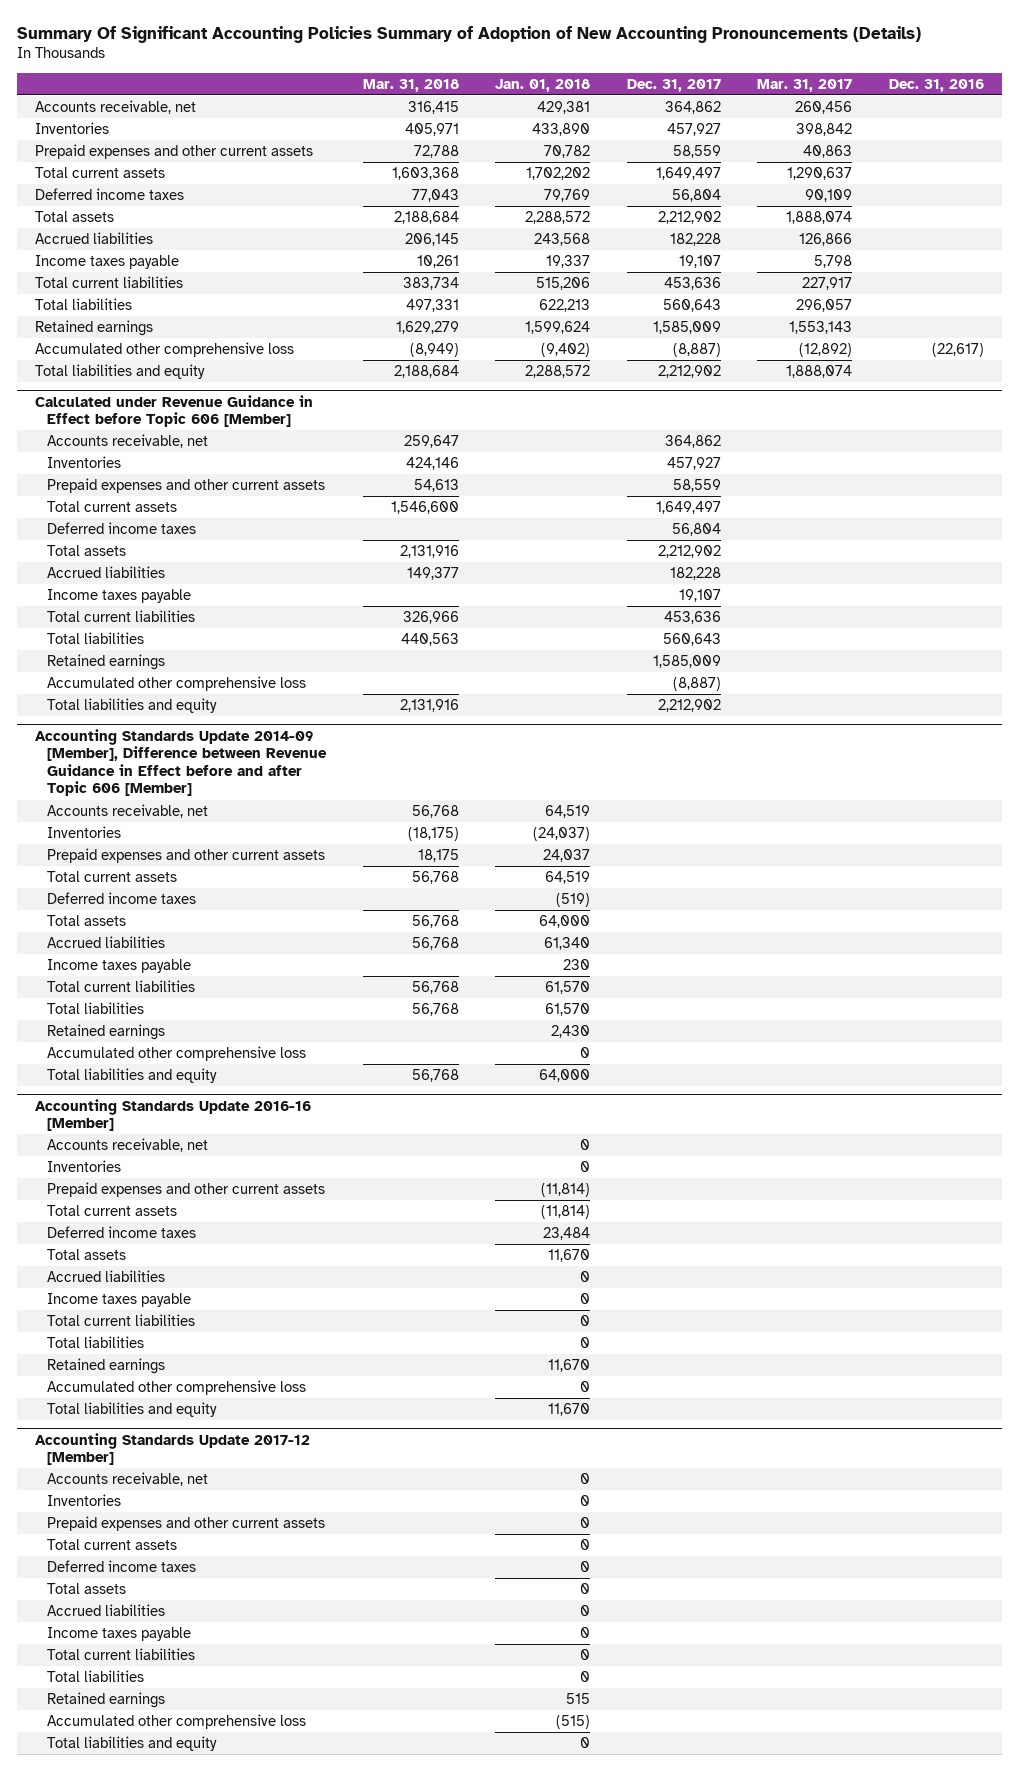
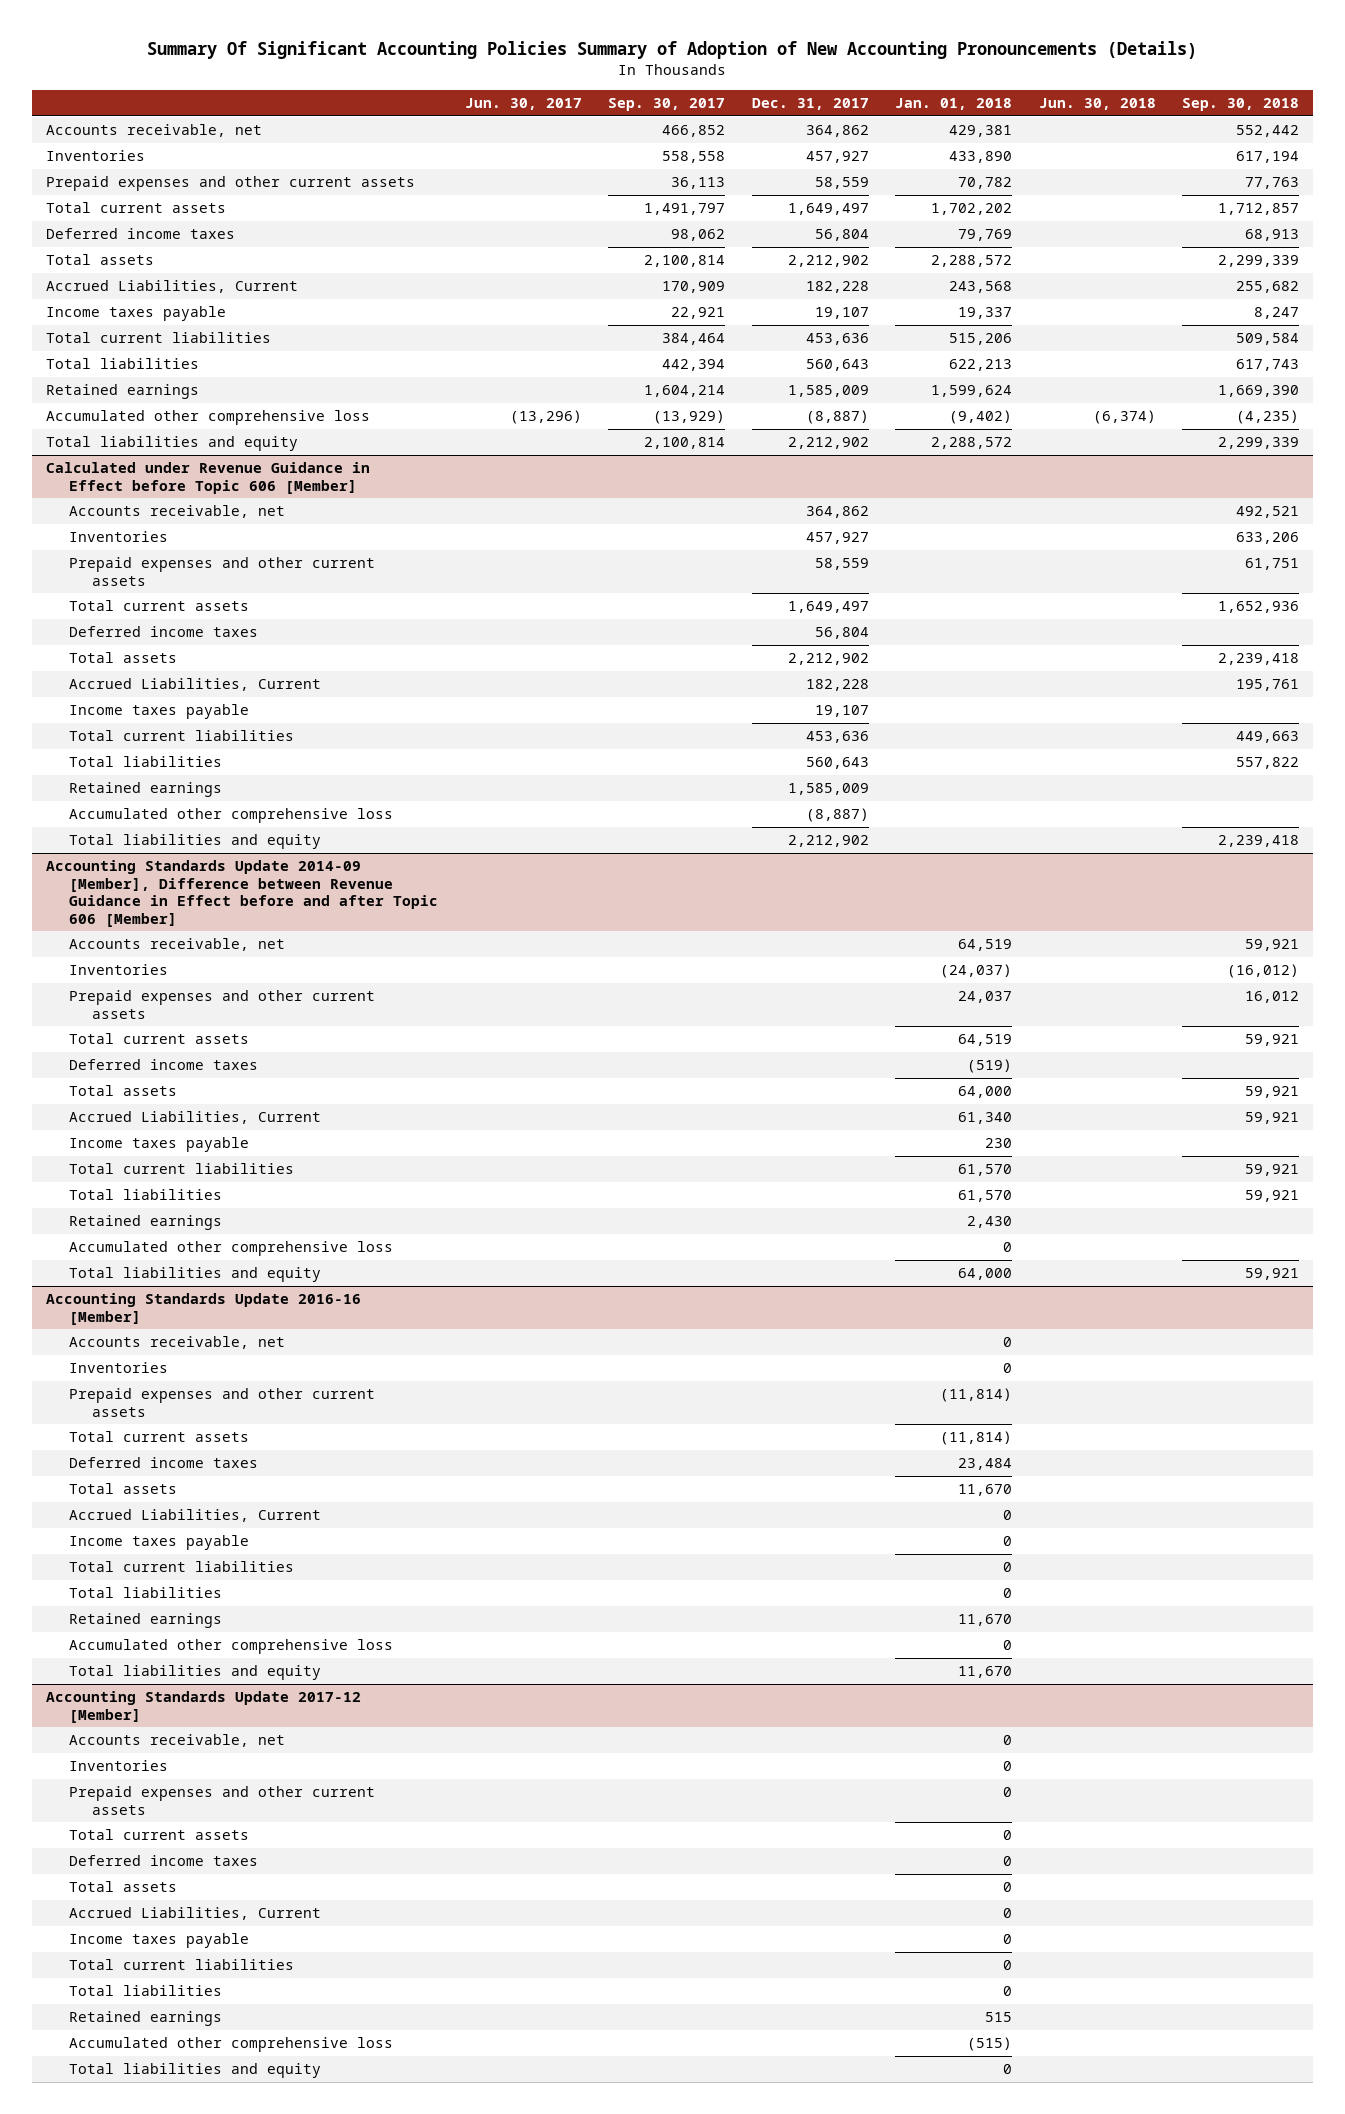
[362,78,459,92] Mar. 31, 2018 -> none
[757,78,853,92] Mar. 31, 2017 -> none
[888,78,984,92] Dec. 31, 2016 -> none
none -> [464,97,582,110] Jun. 30, 2017
none -> [608,97,726,111] Sep. 30, 2017
none -> [1038,97,1156,110] Jun. 30, 2018
none -> [1182,97,1300,111] Sep. 30, 2018
[34,231,153,244] Accrued liabilities -> [45,280,298,294] Accrued Liabilities, Current
[47,565,166,578] Accrued liabilities -> [68,678,321,692] Accrued Liabilities, Current
[47,935,166,948] Accrued liabilities -> [68,1111,321,1125] Accrued Liabilities, Current
[47,1269,166,1282] Accrued liabilities -> [68,1509,321,1523] Accrued Liabilities, Current
[47,1603,166,1616] Accrued liabilities -> [68,1907,321,1921] Accrued Liabilities, Current

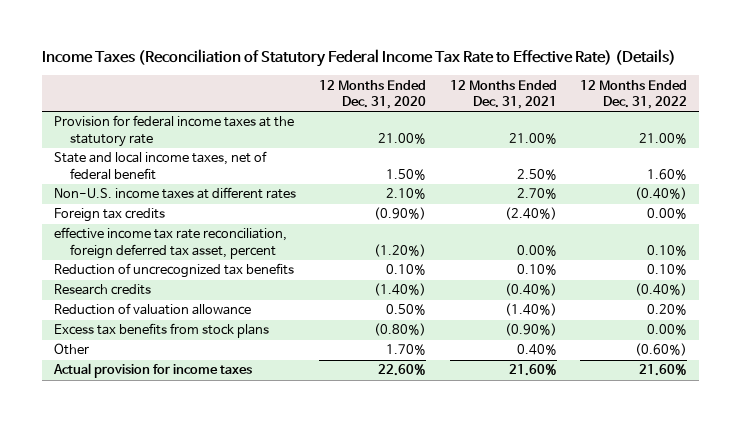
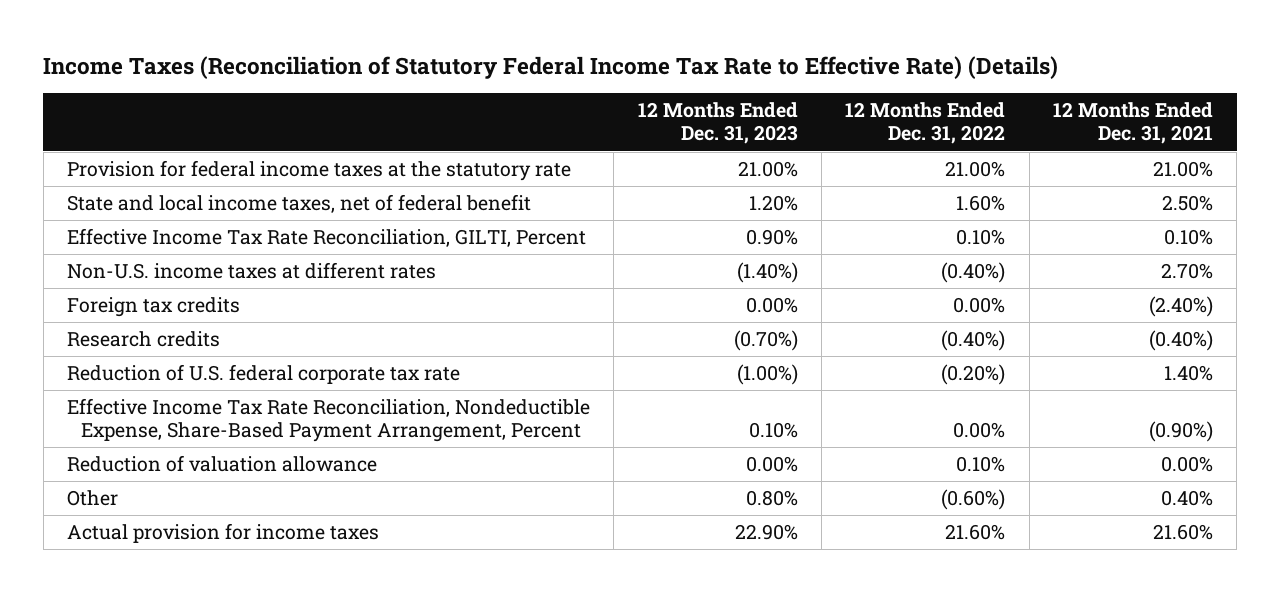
[319,79,427,109] 12 Months Ended Dec. 31, 2020 -> none
none -> [637,102,798,145] 12 Months Ended Dec. 31, 2023
none -> [67,228,587,248] Effective Income Tax Rate Reconciliation, GILTI, Percent
[53,227,287,259] effective income tax rate reconciliation, foreign deferred tax asset, percent -> none
[53,263,294,279] Reduction of uncrecognized tax benefits -> none
[53,323,269,339] Excess tax benefits from stock plans -> none
none -> [67,364,461,385] Reduction of U.S. federal corporate tax rate
none -> [67,398,591,443] Effective Income Tax Rate Reconciliation, Nondeductible Expense, Share-Based Payment Arrangement, Percent
[504,303,557,317] (1.40%) -> [1161,456,1214,473] 0.00%
[647,304,688,316] 0.20% -> [956,456,1006,473] 0.10%

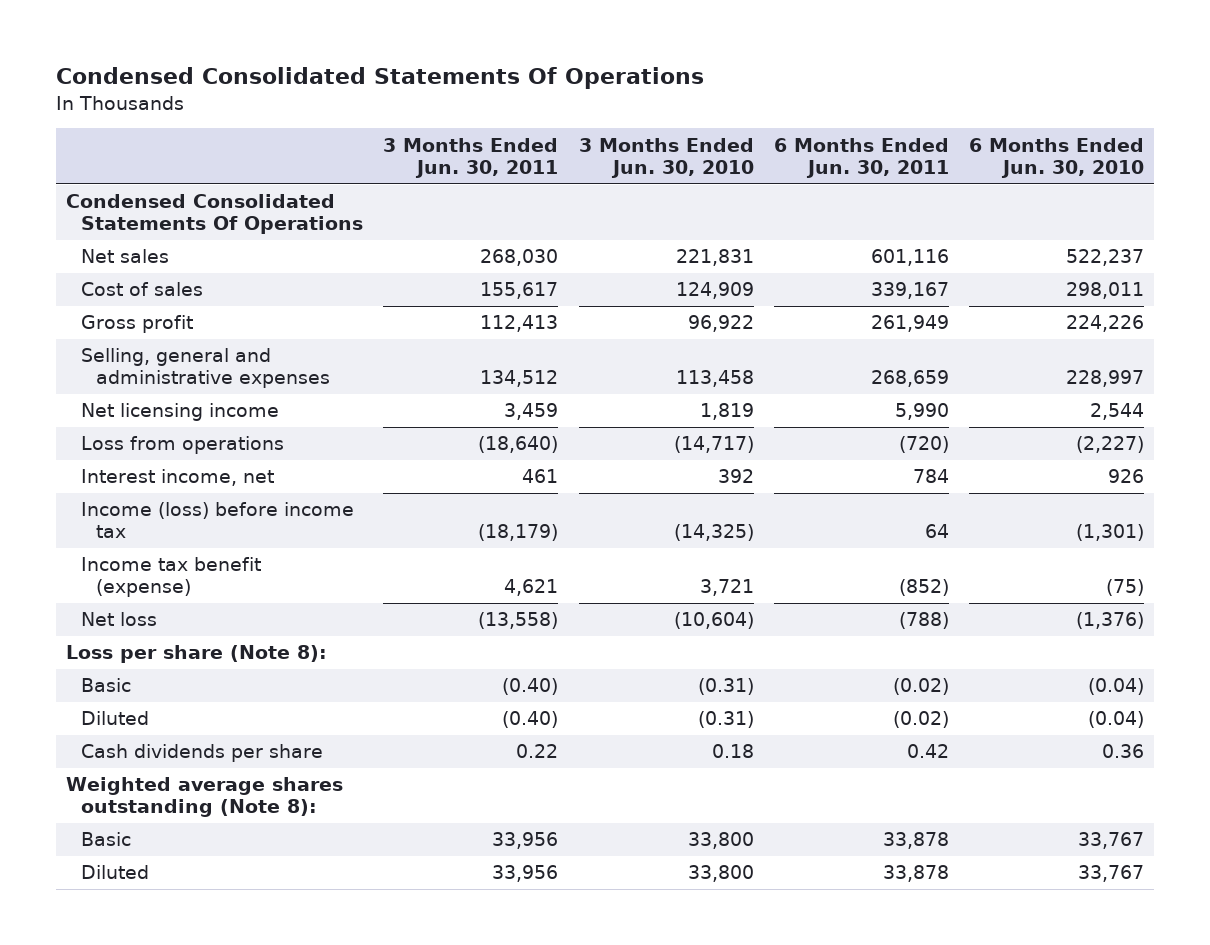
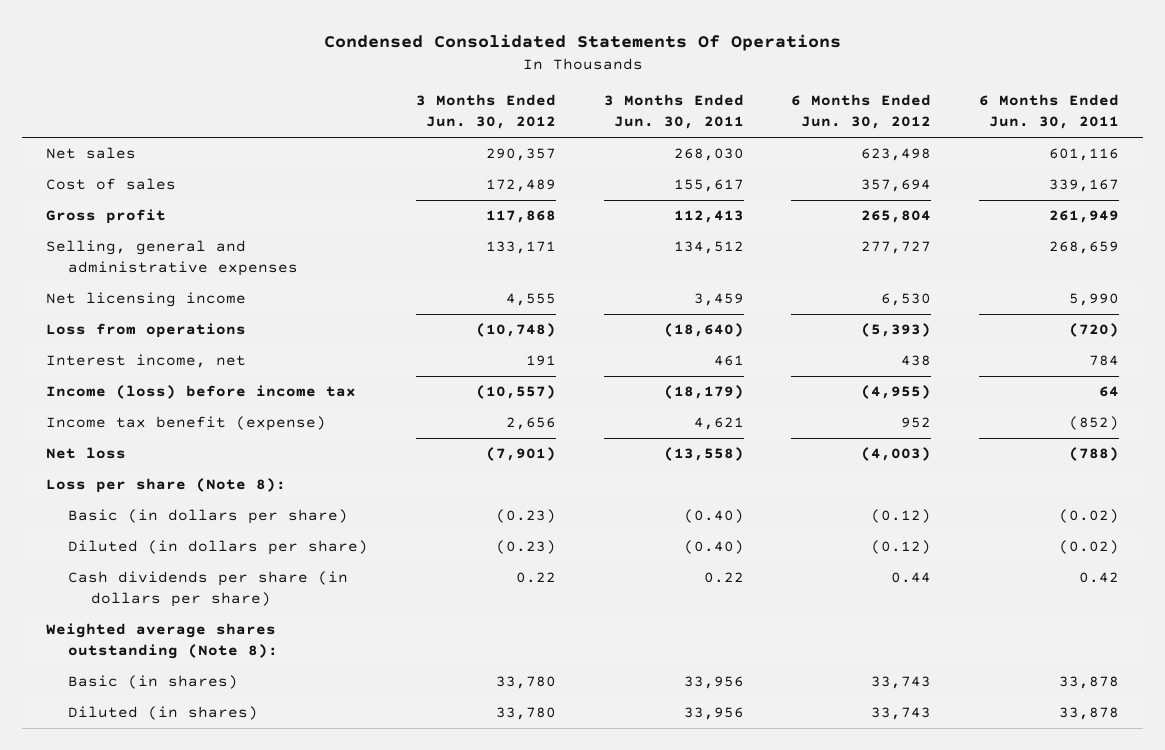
[578,137,754,178] 3 Months Ended Jun. 30, 2010 -> none
[969,137,1145,178] 6 Months Ended Jun. 30, 2010 -> none
none -> [416,94,557,130] 3 Months Ended Jun. 30, 2012
none -> [791,94,932,130] 6 Months Ended Jun. 30, 2012
[65,194,363,235] Condensed Consolidated Statements Of Operations -> none
[80,678,131,693] Basic -> [68,509,349,525] Basic (in dollars per share)
[80,711,149,726] Diluted -> [68,540,369,556] Diluted (in dollars per share)
[80,744,323,763] Cash dividends per share -> [68,571,349,608] Cash dividends per share (in dollars per share)
[80,832,131,847] Basic -> [68,675,239,690] Basic (in shares)
[80,865,149,880] Diluted -> [68,706,259,721] Diluted (in shares)

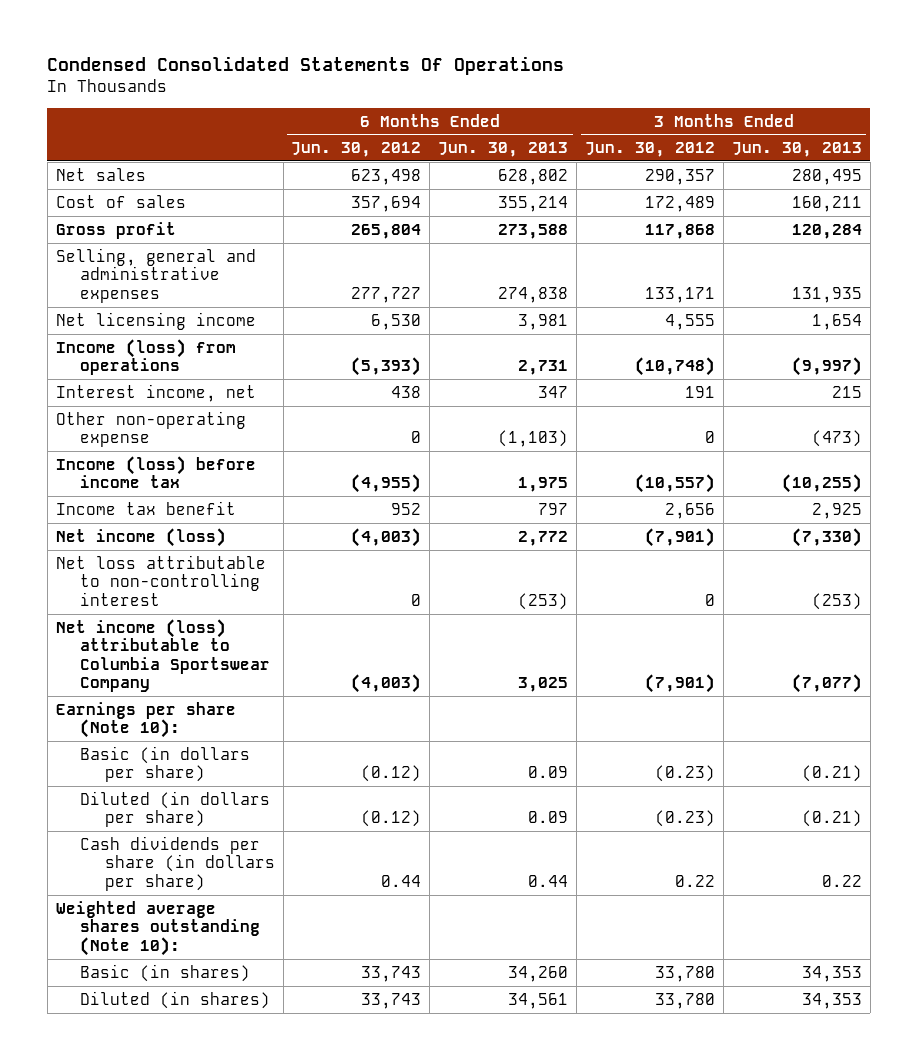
[603,94,744,130] 3 Months Ended Jun. 30, 2011 -> none
[978,94,1119,130] 6 Months Ended Jun. 30, 2011 -> none
none -> [438,142,569,158] Jun. 30, 2013
none -> [732,142,863,158] Jun. 30, 2013
[46,323,247,339] Loss from operations -> [55,338,236,376] Income (loss) from operations
none -> [55,410,246,448] Other non-operating expense
[46,416,327,432] Income tax benefit (expense) -> [55,500,236,515] Income tax benefit
none -> [55,527,226,547] Net income (loss)
none -> [55,554,266,606] Net loss attributable to non-controlling interest
[46,447,127,460] Net loss -> [55,618,271,693] Net income (loss) attributable to Columbia Sportswear Company
[46,478,287,494] Loss per share (Note 8): -> [55,701,236,739] Earnings per share (Note 10):
[46,623,279,660] Weighted average shares outstanding (Note 8): -> [55,900,261,956] Weighted average shares outstanding (Note 10):

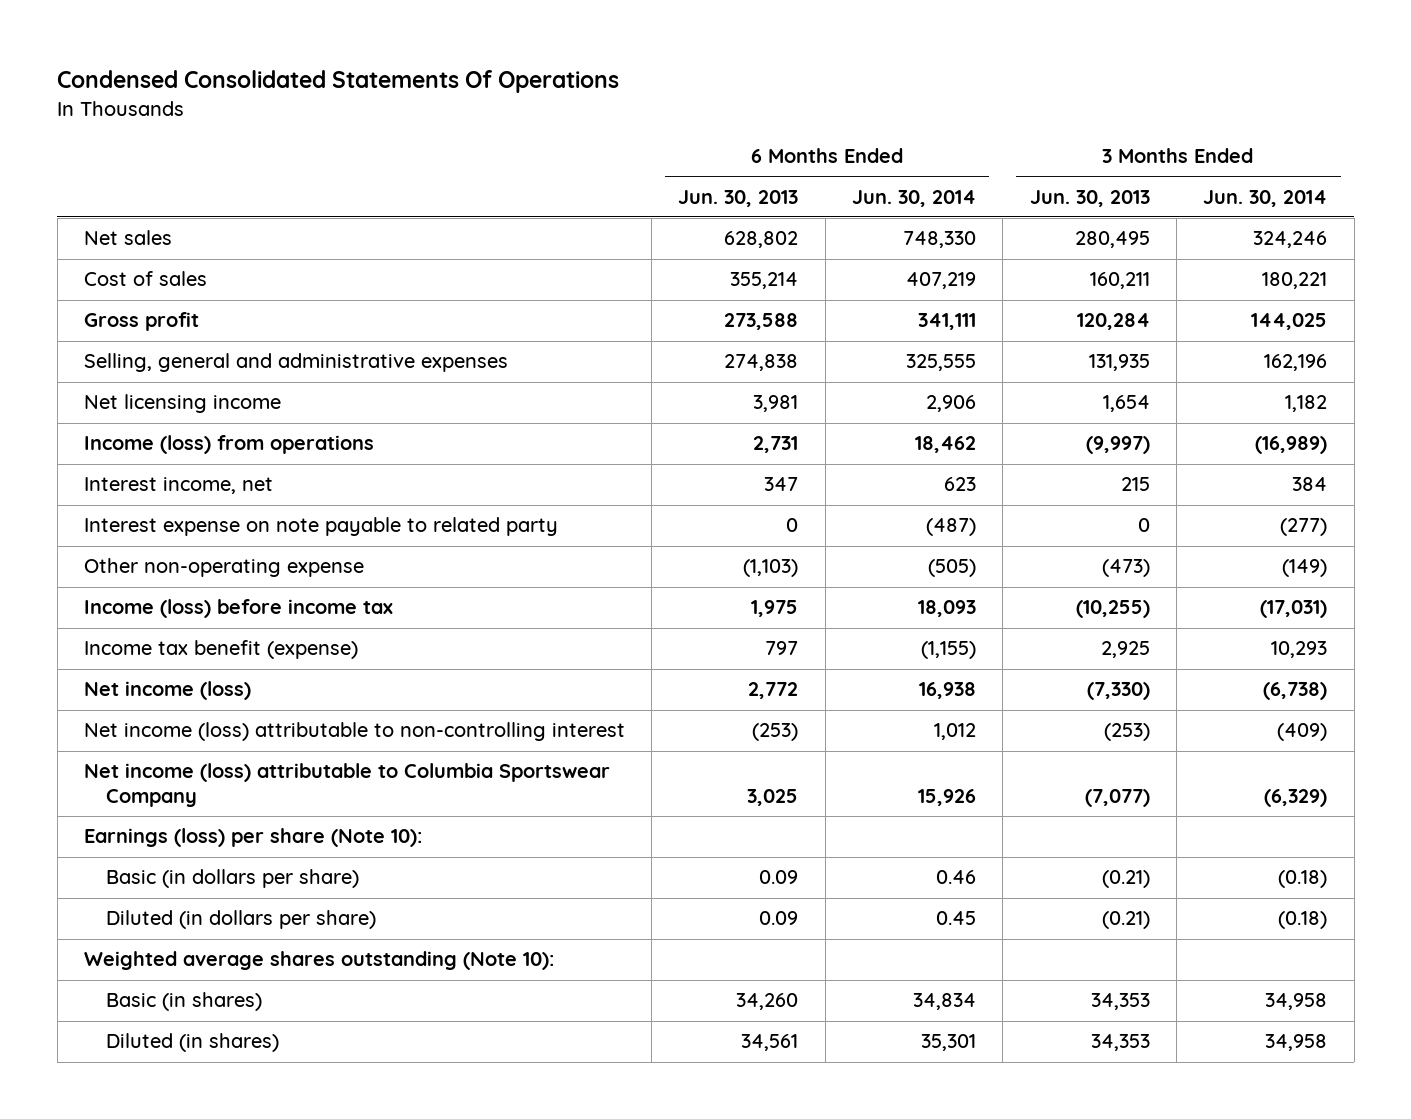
[291,142,422,158] Jun. 30, 2012 -> none
[585,142,716,158] Jun. 30, 2012 -> none
none -> [852,189,977,207] Jun. 30, 2014
none -> [1203,189,1328,207] Jun. 30, 2014
none -> [83,517,558,537] Interest expense on note payable to related party
[55,500,236,515] Income tax benefit -> [83,640,358,660] Income tax benefit (expense)
[55,554,266,606] Net loss attributable to non-controlling interest -> [83,722,625,742] Net income (loss) attributable to non-controlling interest
[55,701,236,739] Earnings per share (Note 10): -> [83,828,422,848] Earnings (loss) per share (Note 10):
[80,835,275,891] Cash dividends per share (in dollars per share) -> none

